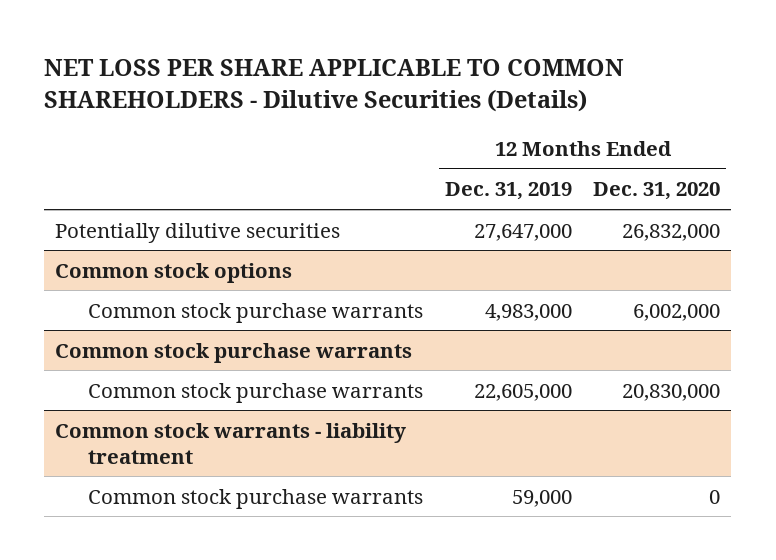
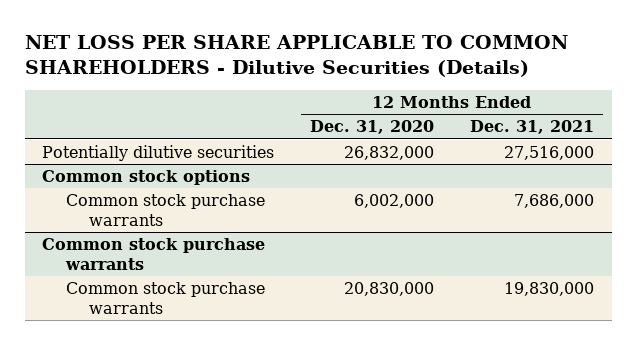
[444,182,572,201] Dec. 31, 2019 -> none
none -> [469,120,594,135] Dec. 31, 2021
[55,422,407,464] Common stock warrants - liability treatment -> none
[87,488,423,509] Common stock purchase warrants -> none

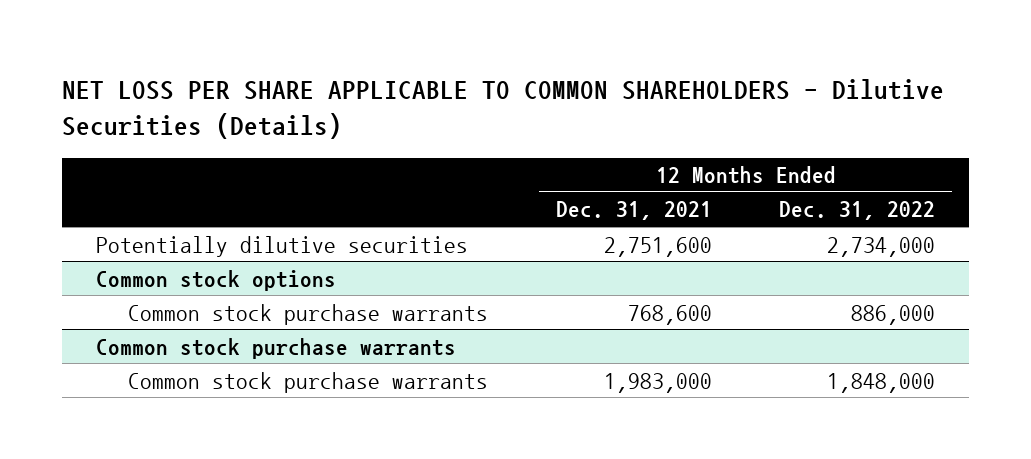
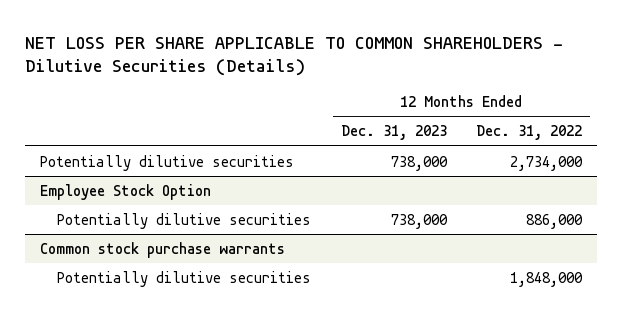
[555,201,712,221] Dec. 31, 2021 -> none
none -> [340,125,447,141] Dec. 31, 2023
[95,269,336,291] Common stock options -> [39,183,211,200] Employee Stock Option
[128,303,489,325] Common stock purchase warrants -> [57,212,312,229] Potentially dilutive securities
[128,371,489,393] Common stock purchase warrants -> [57,270,312,287] Potentially dilutive securities

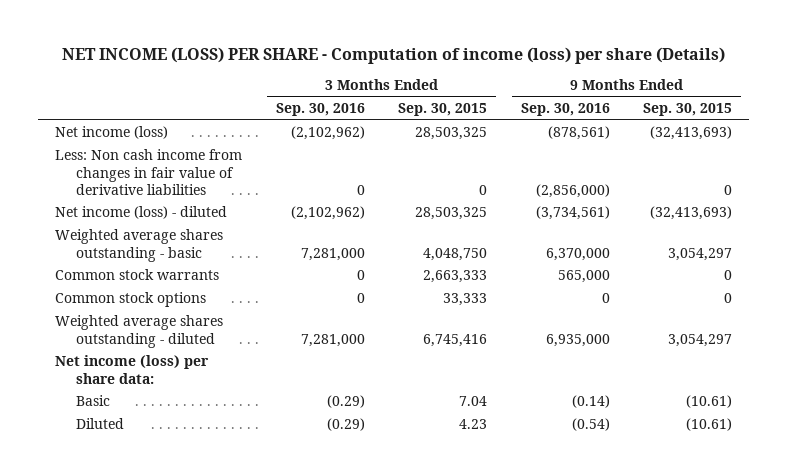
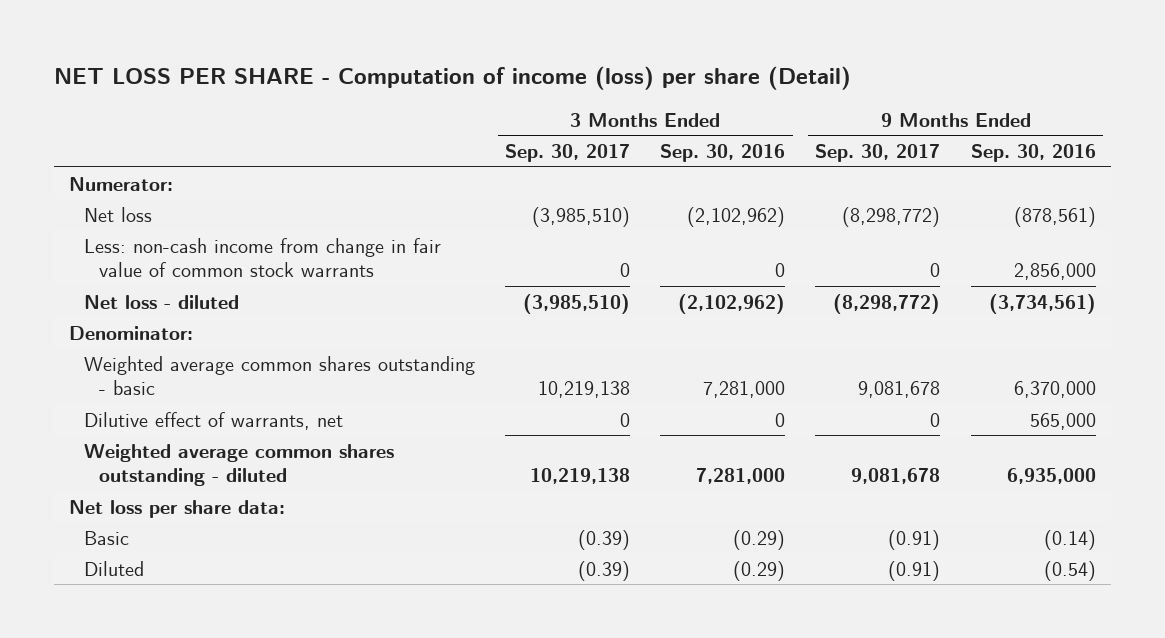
[61,46,725,64] NET INCOME (LOSS) PER SHARE - Computation of income (loss) per share (Details) -> [53,66,851,91] NET LOSS PER SHARE - Computation of income (loss) per share (Detail)
[398,103,488,117] Sep. 30, 2015 -> none
[643,103,733,117] Sep. 30, 2015 -> none
none -> [505,144,631,163] Sep. 30, 2017
none -> [815,144,941,163] Sep. 30, 2017
[55,292,207,308] Common stock options -> none
none -> [69,176,174,191] Numerator:
[55,126,169,140] Net income (loss) -> [83,206,152,222] Net loss
[55,149,243,195] Less: Non cash income from changes in fair value of derivative liabilities -> [83,237,441,278] Less: non-cash income from change in fair value of common stock warrants
[535,183,610,198] (2,856,000) -> [1013,263,1096,281] 2,856,000
[55,206,228,220] Net income (loss) - diluted -> [83,294,239,309] Net loss - diluted
none -> [69,325,194,340] Denominator:
[55,229,224,262] Weighted average shares outstanding - basic -> [83,355,475,396] Weighted average common shares outstanding - basic
[55,269,220,281] Common stock warrants -> [83,411,343,430] Dilutive effect of warrants, net
[55,315,224,348] Weighted average shares outstanding - diluted -> [83,443,394,487] Weighted average common shares outstanding - diluted
[55,355,210,384] Net income (loss) per share data: -> [69,499,286,518] Net loss per share data:

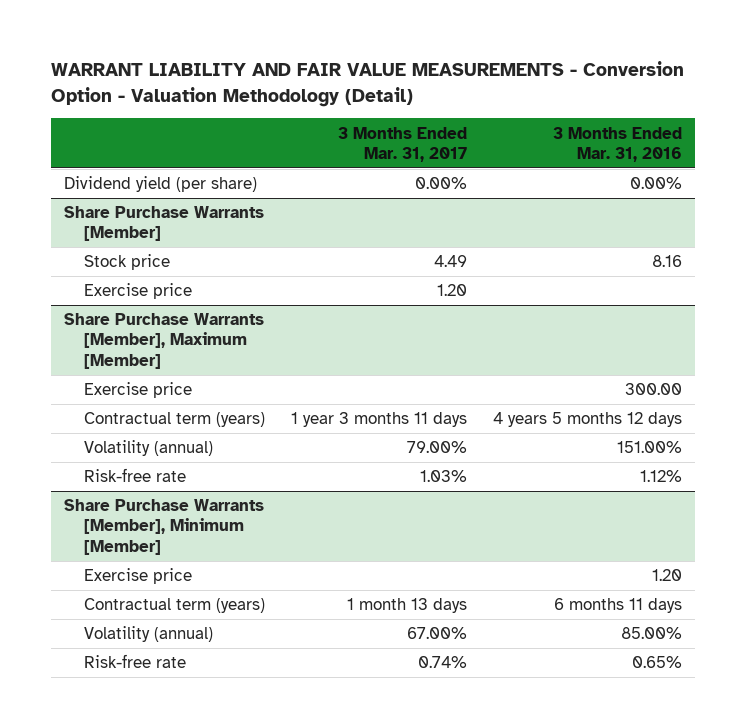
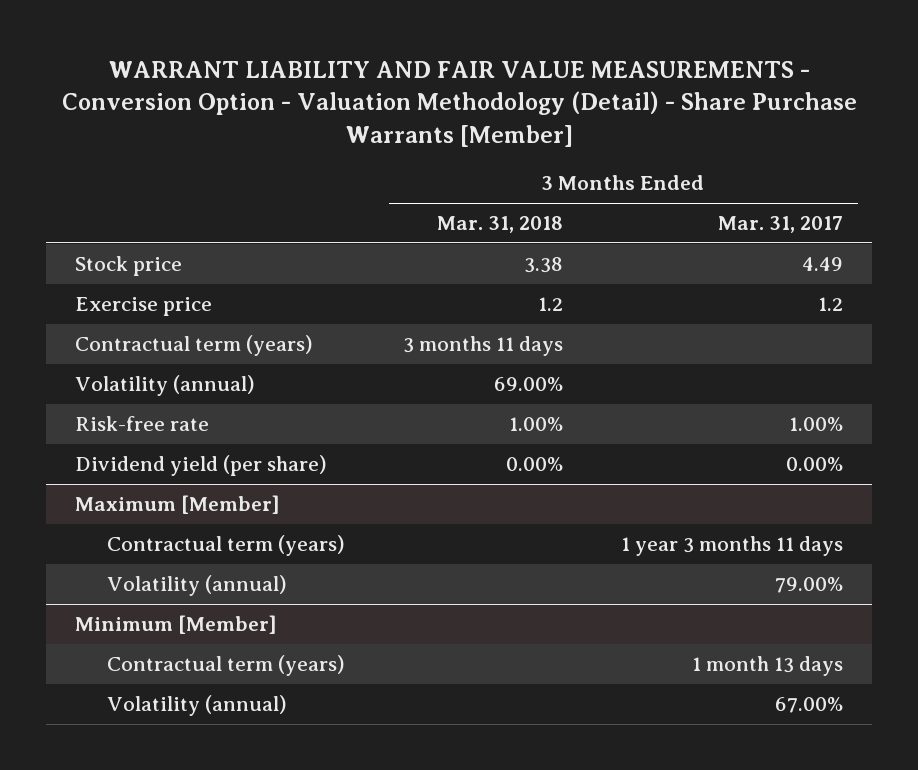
[50,61,684,107] WARRANT LIABILITY AND FAIR VALUE MEASUREMENTS - Conversion Option - Valuation Methodology (Detail) -> [62,61,858,147] WARRANT LIABILITY AND FAIR VALUE MEASUREMENTS - Conversion Option - Valuation Methodology (Detail) - Share Purchase Warrants [Member]
[552,126,682,162] 3 Months Ended Mar. 31, 2016 -> none
none -> [437,216,564,234] Mar. 31, 2018
[63,206,264,242] Share Purchase Warrants [Member] -> none
[63,313,264,369] Share Purchase Warrants [Member], Maximum [Member] -> none
[83,382,192,399] Exercise price -> none
[436,284,467,297] 1.20 -> [818,296,844,311] 1.2
none -> [74,334,313,356] Contractual term (years)
none -> [74,374,255,396] Volatility (annual)
none -> [74,415,209,431] Risk-free rate
[63,176,257,193] Dividend yield (per share) -> [74,454,327,476] Dividend yield (per share)
none -> [74,494,280,514] Maximum [Member]
[83,468,186,483] Risk-free rate -> none
[63,499,264,555] Share Purchase Warrants [Member], Minimum [Member] -> none
[83,568,192,585] Exercise price -> none
none -> [74,614,277,634] Minimum [Member]
[83,654,186,669] Risk-free rate -> none

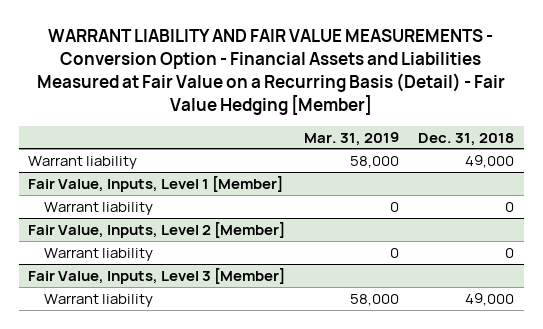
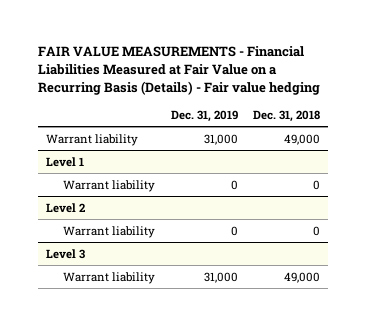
[37,28,506,115] WARRANT LIABILITY AND FAIR VALUE MEASUREMENTS - Conversion Option - Financial Assets and Liabilities Measured at Fair Value on a Recurring Basis (Detail) - Fair Value Hedging [Member] -> [38,46,321,95] FAIR VALUE MEASUREMENTS - Financial Liabilities Measured at Fair Value on a Recurring Basis (Details) - Fair value hedging
[304,131,400,146] Mar. 31, 2019 -> none
none -> [170,109,238,122] Dec. 31, 2019
[28,175,284,192] Fair Value, Inputs, Level 1 [Member] -> [46,156,85,167] Level 1
[28,221,286,238] Fair Value, Inputs, Level 2 [Member] -> [46,202,86,213] Level 2
[28,267,286,284] Fair Value, Inputs, Level 3 [Member] -> [46,248,86,259] Level 3

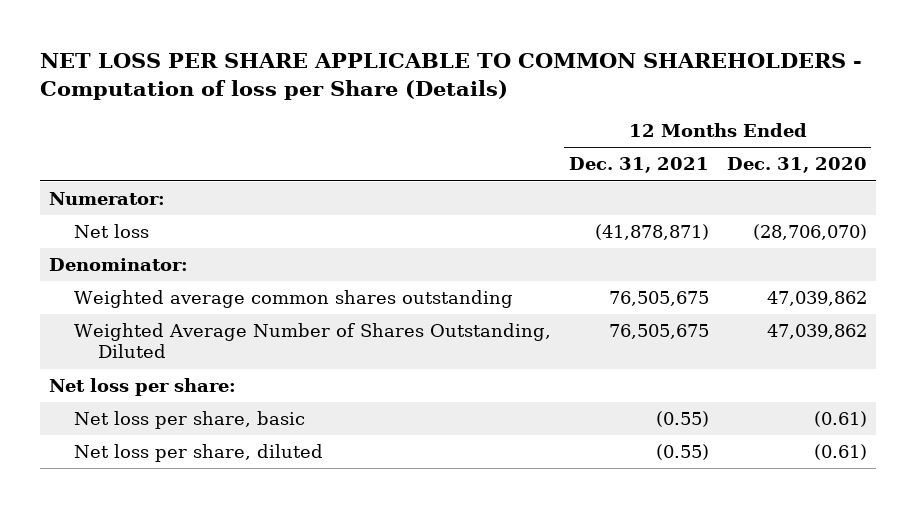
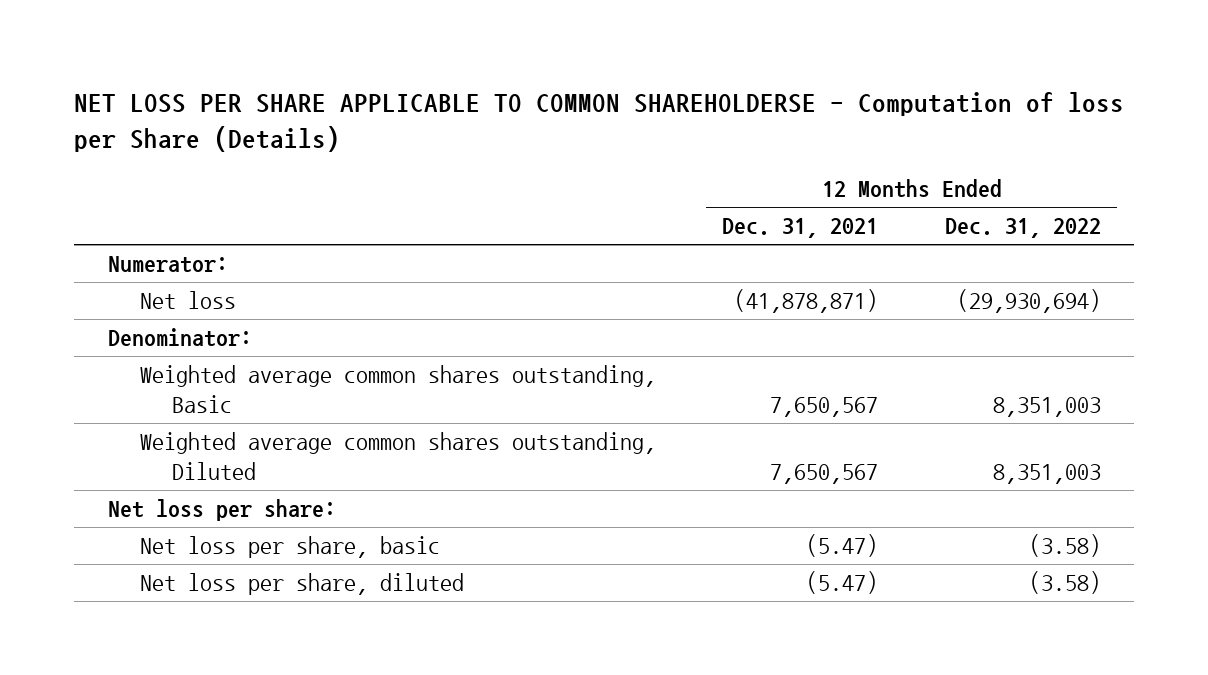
[40,53,863,100] NET LOSS PER SHARE APPLICABLE TO COMMON SHAREHOLDERS - Computation of loss per Share (Details) -> [74,91,1125,152] NET LOSS PER SHARE APPLICABLE TO COMMON SHAREHOLDERSE - Computation of loss per Share (Details)
[726,157,867,174] Dec. 31, 2020 -> none
none -> [944,217,1101,238] Dec. 31, 2022
[73,290,513,309] Weighted average common shares outstanding -> [139,364,656,414] Weighted average common shares outstanding, Basic
[608,291,709,307] 76,505,675 -> [770,397,879,418] 7,650,567
[73,323,551,359] Weighted Average Number of Shares Outstanding, Diluted -> [139,431,656,481] Weighted average common shares outstanding, Diluted
[608,324,709,340] 76,505,675 -> [770,464,879,485] 7,650,567
[655,411,709,428] (0.55) -> [806,533,879,557] (5.47)
[655,444,709,461] (0.55) -> [806,570,879,594] (5.47)

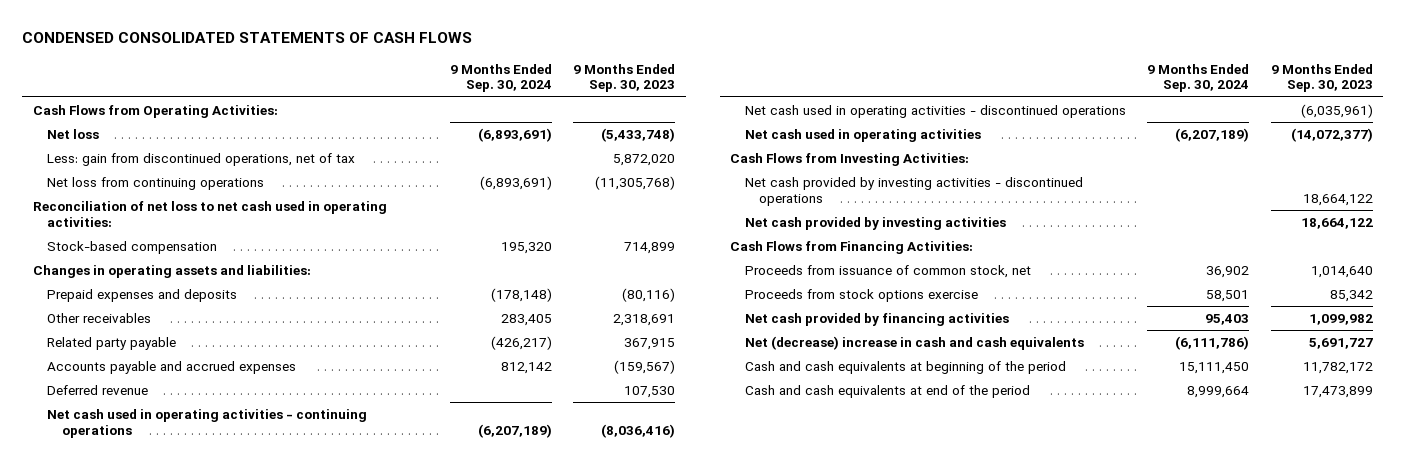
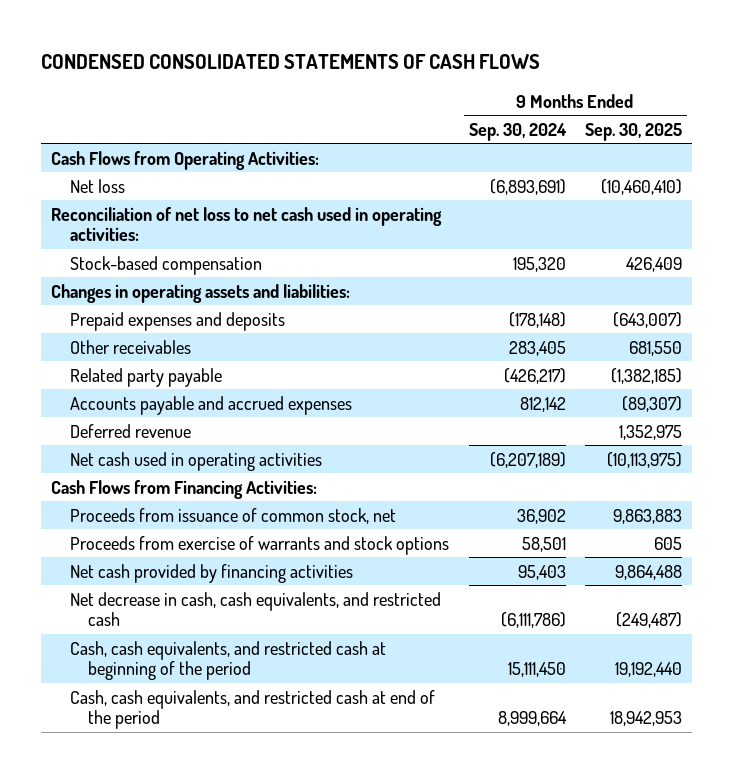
[573,63,676,93] 9 Months Ended Sep. 30, 2023 -> none
none -> [585,122,683,141] Sep. 30, 2025
[47,152,356,166] Less: gain from discontinued operations, net of tax -> none
[47,176,265,190] Net loss from continuing operations -> none
[47,408,368,438] Net cash used in operating activities - continuing operations -> none
[744,104,1126,118] Net cash used in operating activities - discontinued operations -> none
[730,152,970,166] Cash Flows from Investing Activities: -> none
[744,176,1083,206] Net cash provided by investing activities - discontinued operations -> none
[744,216,1006,230] Net cash provided by investing activities -> none
[744,288,978,302] Proceeds from stock options exercise -> [69,535,449,555] Proceeds from exercise of warrants and stock options
[744,335,1084,350] Net (decrease) increase in cash and cash equivalents -> [69,591,441,627] Net decrease in cash, cash equivalents, and restricted cash
[744,360,1066,374] Cash and cash equivalents at beginning of the period -> [69,640,386,681] Cash, cash equivalents, and restricted cash at beginning of the period
[744,384,1030,398] Cash and cash equivalents at end of the period -> [69,689,435,730] Cash, cash equivalents, and restricted cash at end of the period

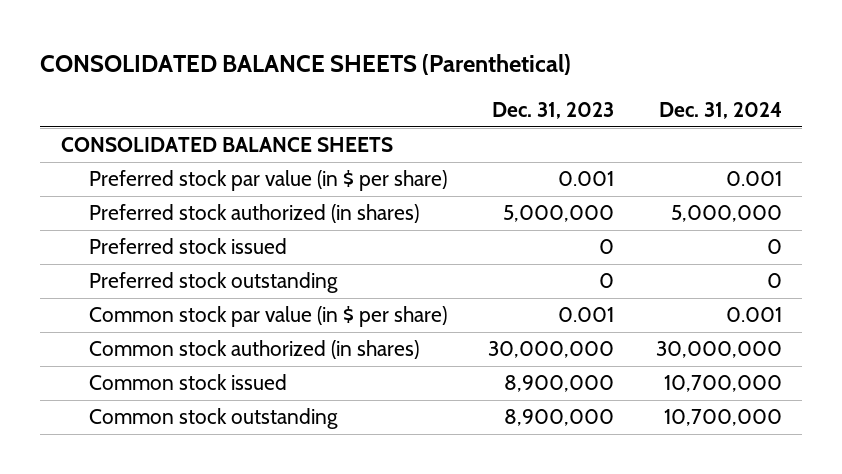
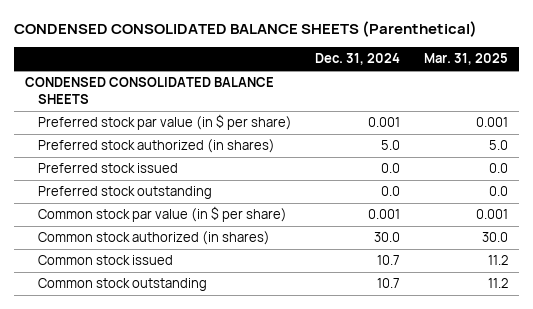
[40,54,572,76] CONSOLIDATED BALANCE SHEETS (Parenthetical) -> [13,20,477,37] CONDENSED CONSOLIDATED BALANCE SHEETS (Parenthetical)
[492,102,615,120] Dec. 31, 2023 -> none
none -> [423,53,508,66] Mar. 31, 2025
[60,137,393,153] CONSOLIDATED BALANCE SHEETS -> [25,77,275,105] CONDENSED CONSOLIDATED BALANCE SHEETS
[670,205,782,223] 5,000,000 -> [381,140,401,151] 5.0
[766,239,782,255] 0 -> [381,163,401,174] 0.0
[766,273,782,289] 0 -> [381,186,401,197] 0.0
[655,341,782,359] 30,000,000 -> [374,232,401,243] 30.0
[663,375,782,393] 10,700,000 -> [377,255,401,266] 10.7
[663,409,782,427] 10,700,000 -> [377,278,401,289] 10.7

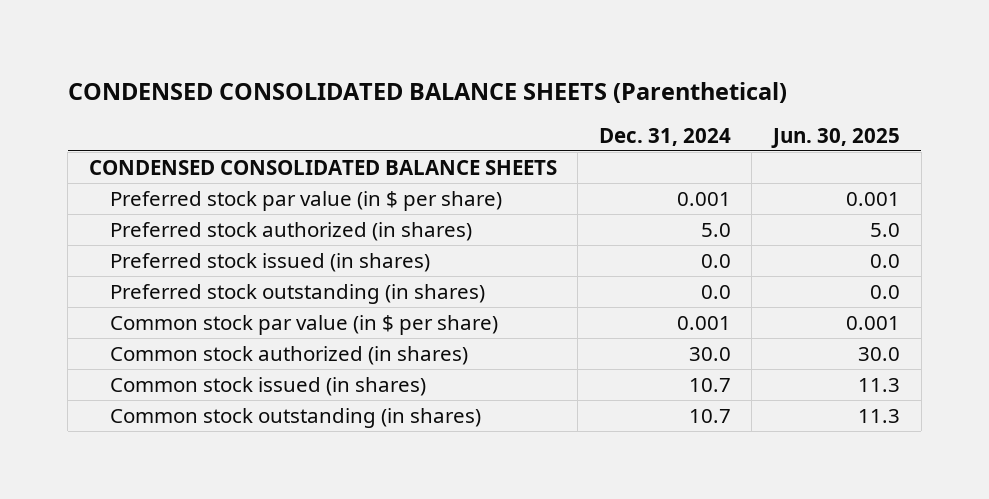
[423,53,508,66] Mar. 31, 2025 -> none
none -> [770,127,900,148] Jun. 30, 2025
[37,163,178,174] Preferred stock issued -> [110,252,431,272] Preferred stock issued (in shares)
[37,186,212,200] Preferred stock outstanding -> [110,283,486,304] Preferred stock outstanding (in shares)
[37,255,173,266] Common stock issued -> [110,376,427,396] Common stock issued (in shares)
[37,278,207,292] Common stock outstanding -> [110,407,482,428] Common stock outstanding (in shares)

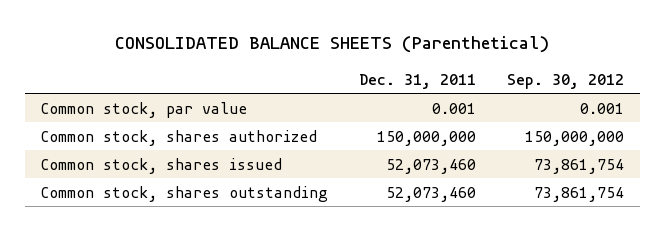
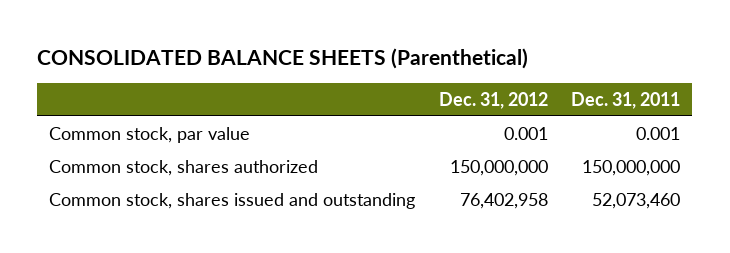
[507,73,625,89] Sep. 30, 2012 -> none
none -> [438,91,548,109] Dec. 31, 2012
[40,157,283,174] Common stock, shares issued -> none
[40,185,329,202] Common stock, shares outstanding -> [49,192,416,209] Common stock, shares issued and outstanding

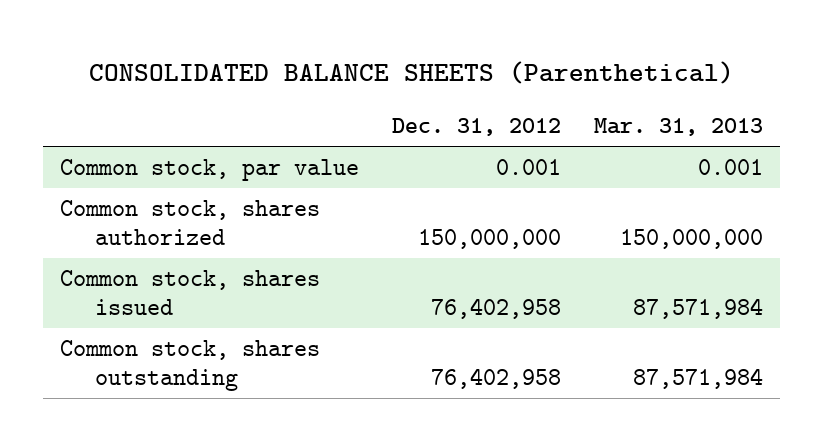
[571,91,681,109] Dec. 31, 2011 -> none
none -> [594,118,764,137] Mar. 31, 2013
none -> [59,269,320,315] Common stock, shares issued
[49,192,416,209] Common stock, shares issued and outstanding -> [59,339,320,391] Common stock, shares outstanding

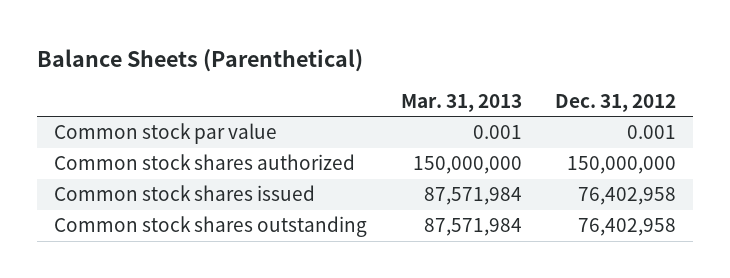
[88,60,734,84] CONSOLIDATED BALANCE SHEETS (Parenthetical) -> [37,48,364,72] Balance Sheets (Parenthetical)
[59,158,359,181] Common stock, par value -> [54,123,278,145] Common stock par value
[59,199,320,245] Common stock, shares authorized -> [54,154,356,171] Common stock shares authorized
[59,269,320,315] Common stock, shares issued -> [54,185,316,202] Common stock shares issued
[59,339,320,391] Common stock, shares outstanding -> [54,216,368,238] Common stock shares outstanding

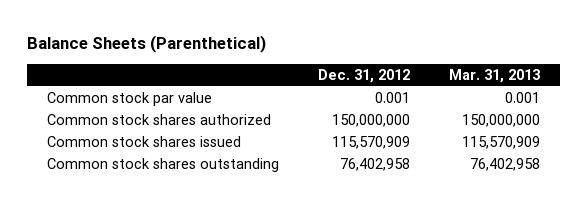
[423,187,522,206] 87,571,984 -> [462,136,541,150] 115,570,909
[578,187,677,206] 76,402,958 -> [332,136,411,150] 115,570,909
[423,218,522,237] 87,571,984 -> [470,158,541,172] 76,402,958

